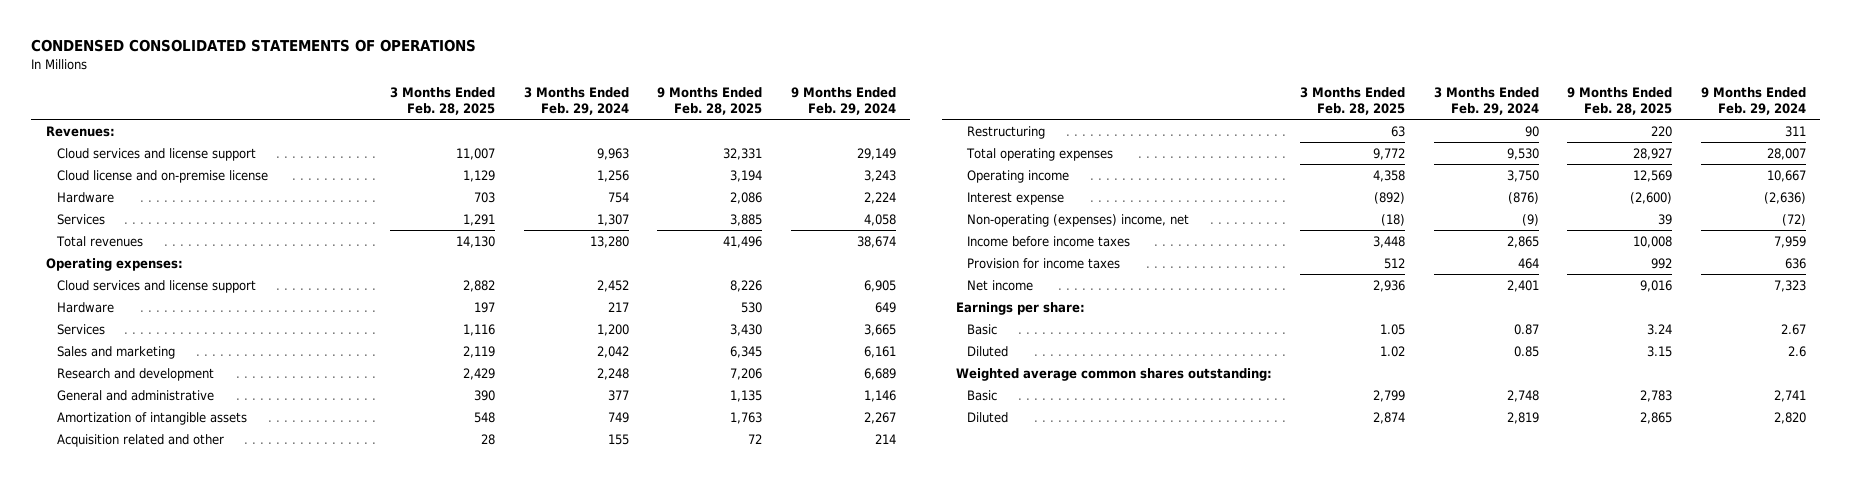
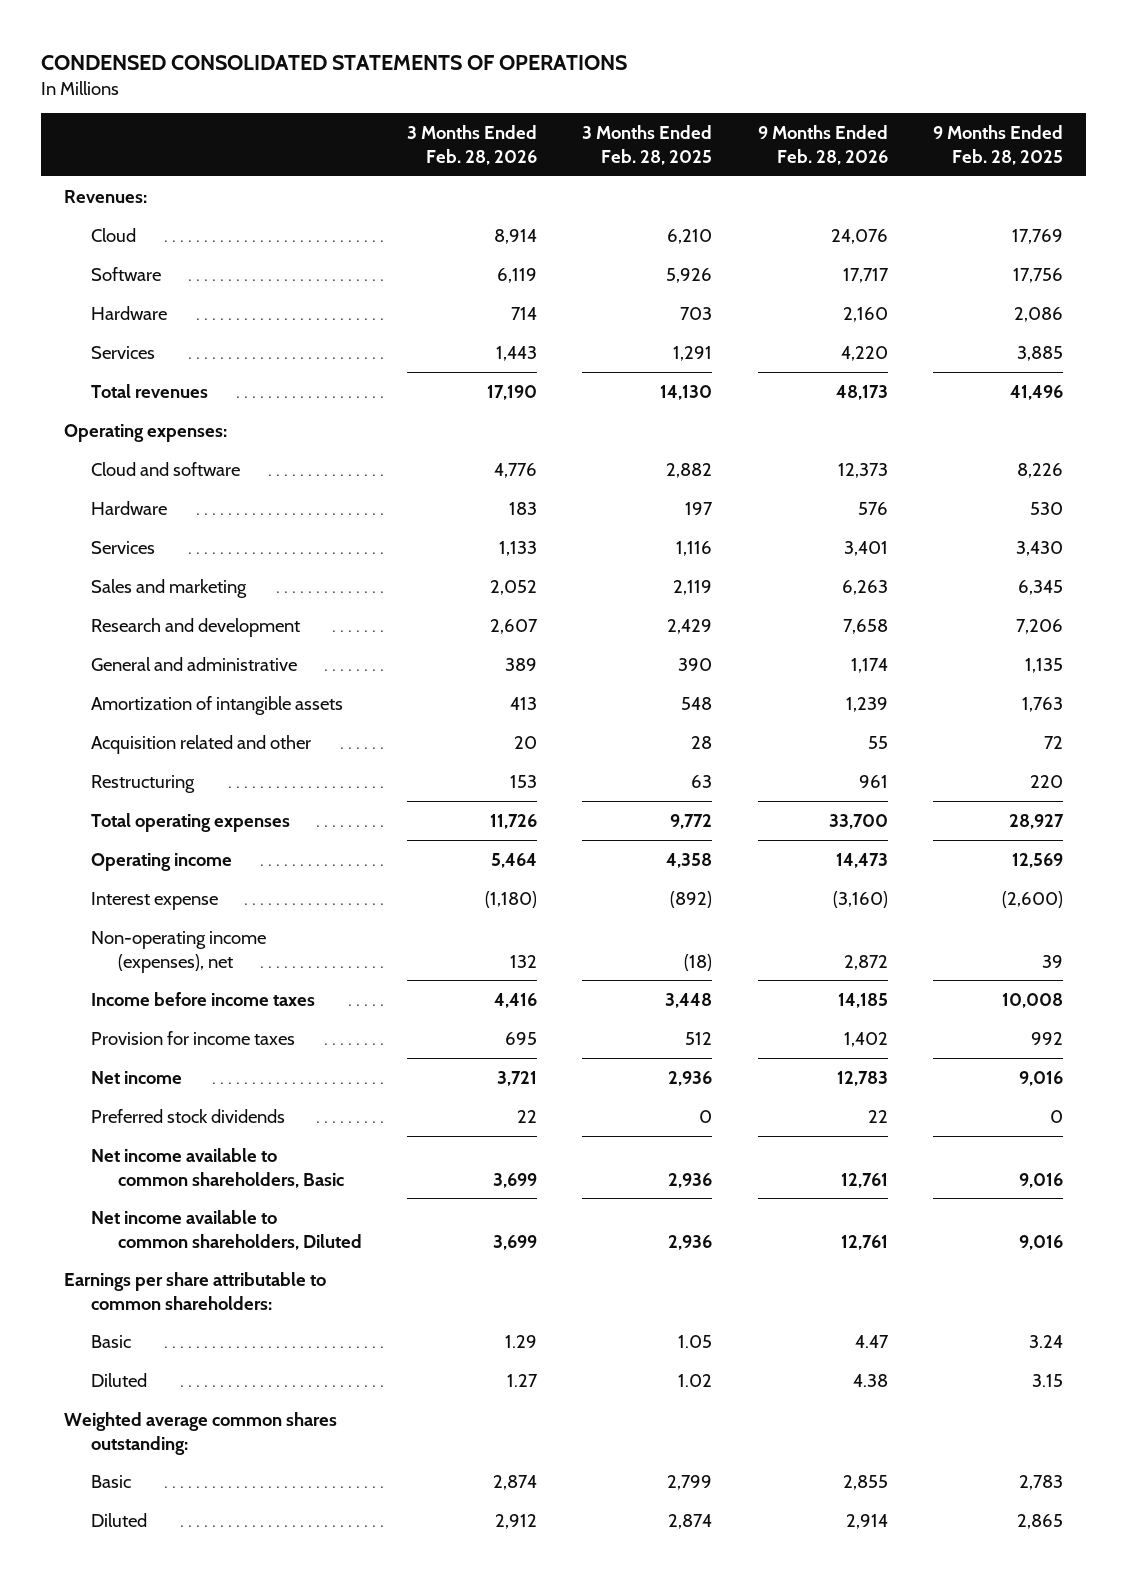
[523,87,629,115] 3 Months Ended Feb. 29, 2024 -> none
[790,87,896,115] 9 Months Ended Feb. 29, 2024 -> none
none -> [406,125,537,166] 3 Months Ended Feb. 28, 2026
none -> [757,125,888,166] 9 Months Ended Feb. 28, 2026
[57,147,257,161] Cloud services and license support -> none
[57,169,269,183] Cloud license and on-premise license -> none
none -> [90,227,136,242] Cloud
none -> [90,266,161,281] Software
[57,279,257,293] Cloud services and license support -> [90,461,240,476] Cloud and software
[967,213,1190,227] Non-operating (expenses) income, net -> [90,930,266,973] Non-operating income (expenses), net
none -> [90,1108,285,1123] Preferred stock dividends
none -> [90,1147,344,1188] Net income available to common shareholders, Basic
none -> [90,1209,362,1250] Net income available to common shareholders, Diluted
[955,301,1085,315] Earnings per share: -> [63,1271,326,1310] Earnings per share attributable to common shareholders:

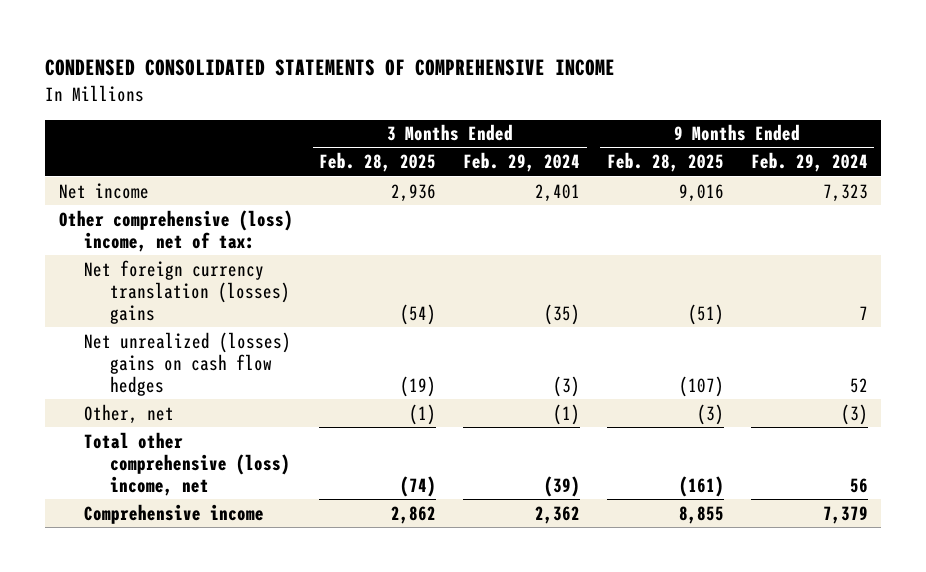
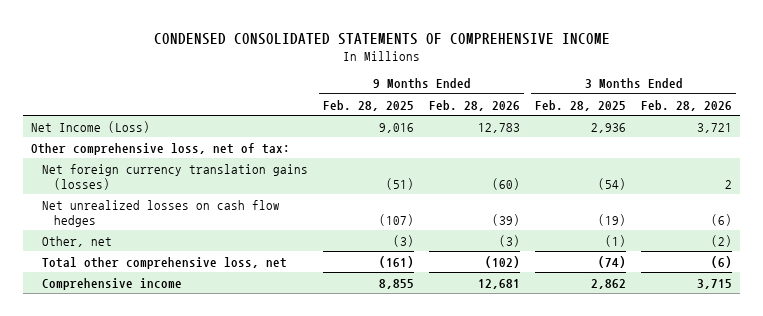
[463,152,581,173] Feb. 29, 2024 -> none
[750,152,868,173] Feb. 29, 2024 -> none
none -> [429,99,521,111] Feb. 28, 2026
none -> [641,99,733,111] Feb. 28, 2026
[58,182,149,199] Net income -> [30,120,150,133] Net Income (Loss)
[58,209,293,252] Other comprehensive (loss) income, net of tax: -> [30,142,290,155] Other comprehensive loss, net of tax:
[84,259,291,325] Net foreign currency translation (losses) gains -> [42,163,309,190] Net foreign currency translation gains (losses)
[84,331,292,397] Net unrealized (losses) gains on cash flow hedges -> [42,199,281,227] Net unrealized losses on cash flow hedges
[84,431,291,497] Total other comprehensive (loss) income, net -> [42,256,288,269] Total other comprehensive loss, net

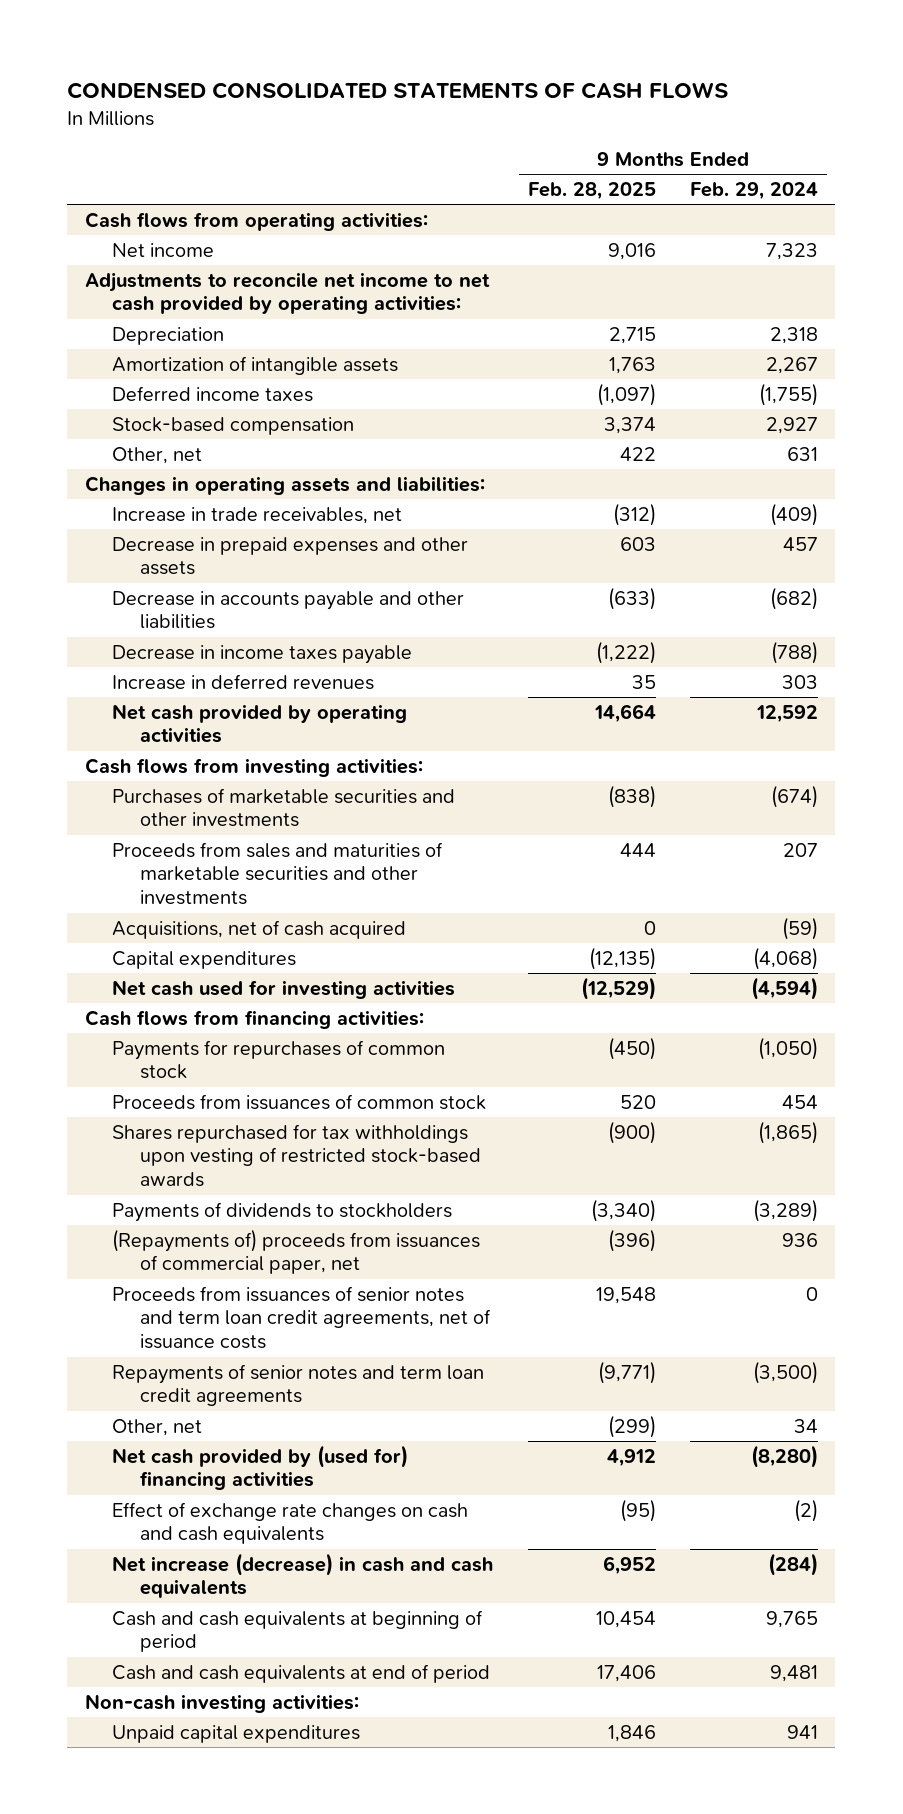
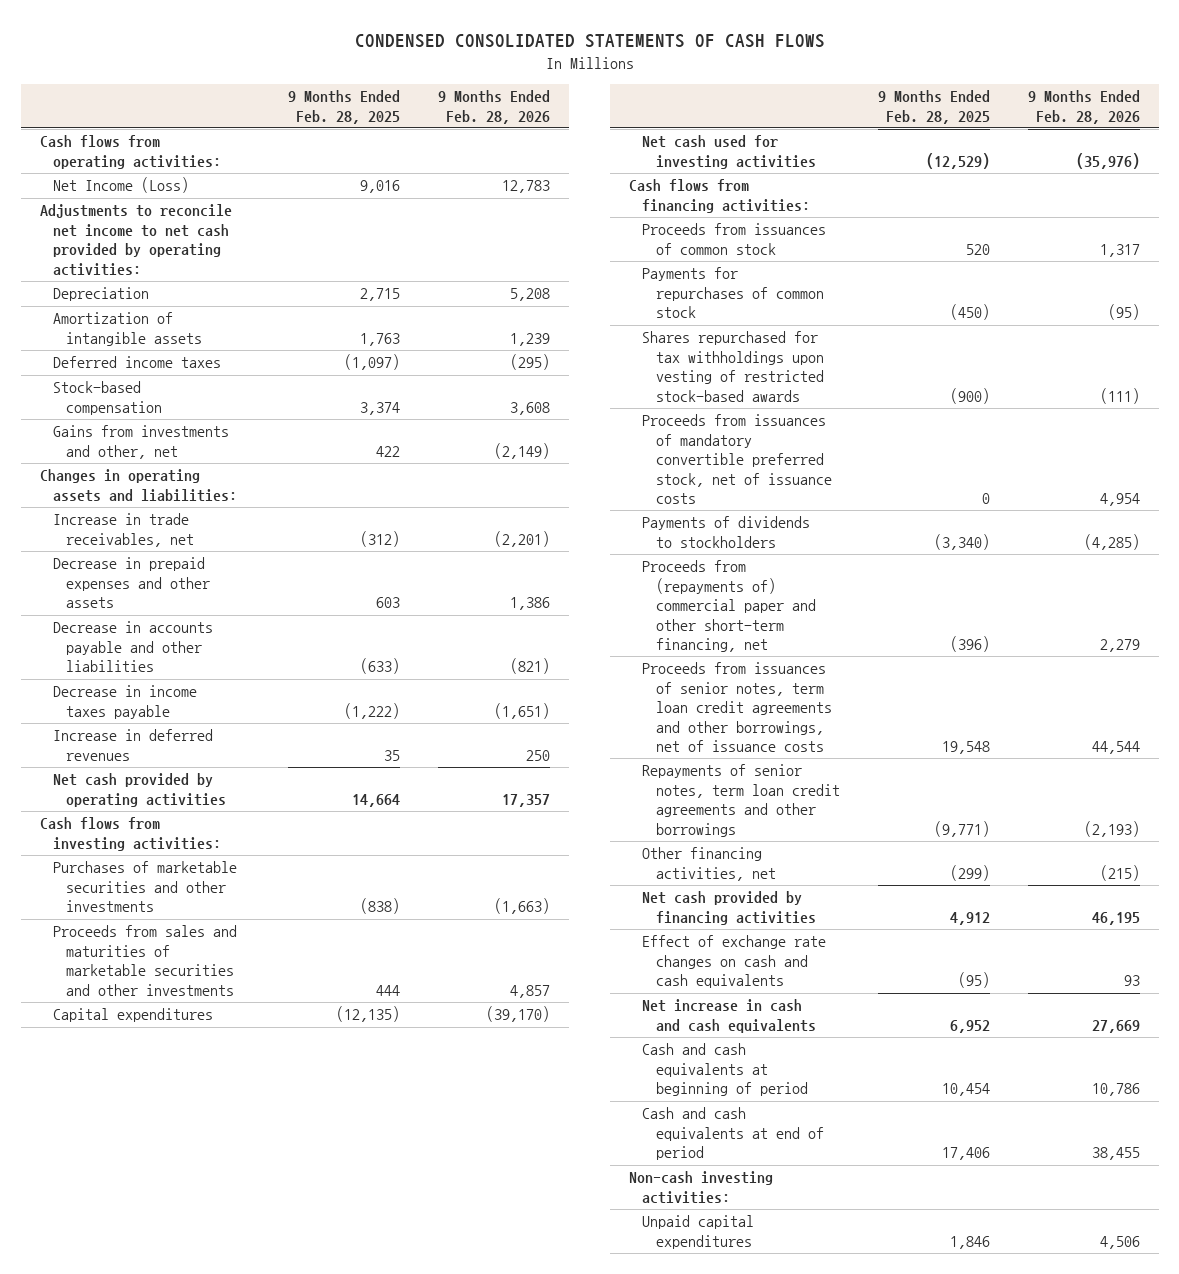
[690,182,819,201] Feb. 29, 2024 -> none
none -> [438,90,551,124] 9 Months Ended Feb. 28, 2026
[112,242,215,257] Net income -> [53,177,190,194] Net Income (Loss)
[112,446,203,464] Other, net -> [53,425,230,459] Gains from investments and other, net
[112,919,407,939] Acquisitions, net of cash acquired -> none
[112,1039,446,1080] Payments for repurchases of common stock -> [642,267,824,319] Payments for repurchases of common stock
none -> [642,414,832,505] Proceeds from issuances of mandatory convertible preferred stock, net of issuance costs
[112,1228,481,1275] (Repayments of) proceeds from issuances of commercial paper, net -> [642,560,816,653] Proceeds from (repayments of) commercial paper and other short-term financing, net
[112,1285,491,1350] Proceeds from issuances of senior notes and term loan credit agreements, net of issuance costs -> [642,662,832,753] Proceeds from issuances of senior notes, term loan credit agreements and other borrowings, net of issuance costs
[112,1363,485,1407] Repayments of senior notes and term loan credit agreements -> [642,764,840,837] Repayments of senior notes, term loan credit agreements and other borrowings
[112,1418,203,1436] Other, net -> [642,847,776,881] Other financing activities, net
[112,1444,409,1491] Net cash provided by (used for) financing activities -> [642,891,816,925] Net cash provided by financing activities
[112,1552,494,1599] Net increase (decrease) in cash and cash equivalents -> [642,999,816,1033] Net increase in cash and cash equivalents

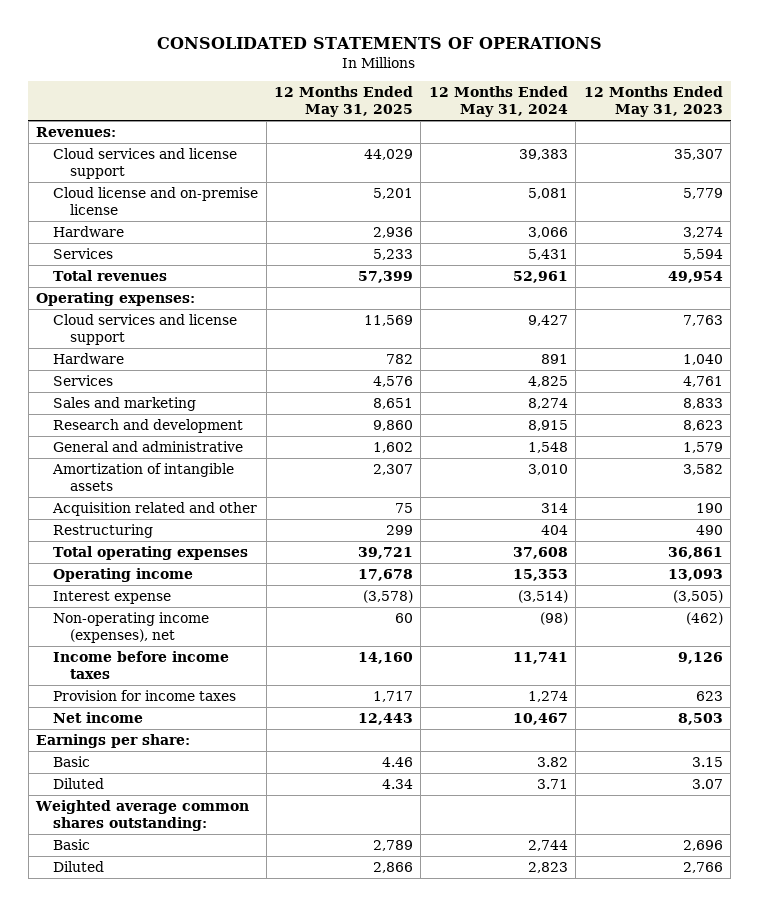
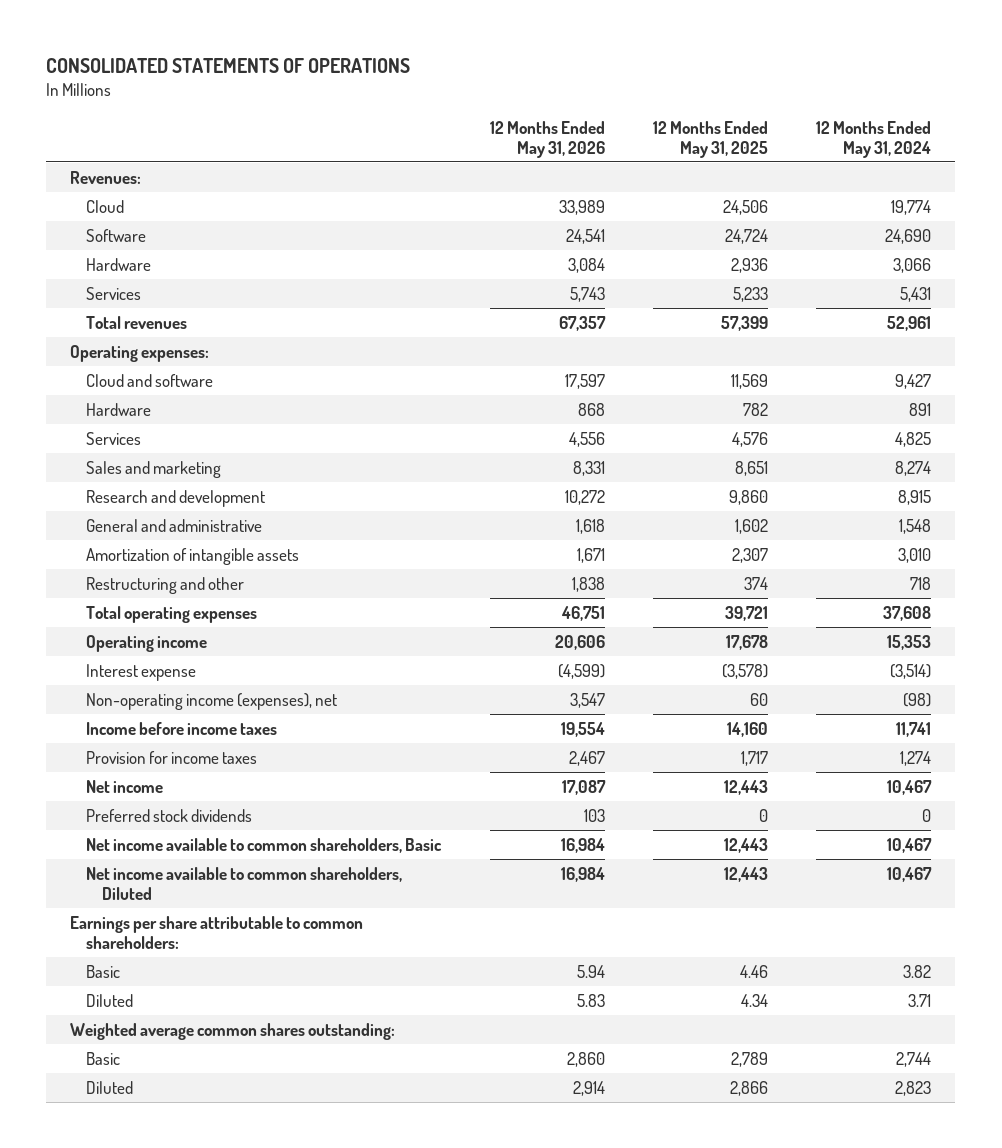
[583,86,723,118] 12 Months Ended May 31, 2023 -> none
none -> [489,120,605,158] 12 Months Ended May 31, 2026
[53,147,238,179] Cloud services and license support -> none
[53,186,259,215] Cloud license and on-premise license -> none
none -> [86,199,125,213] Cloud
none -> [86,228,147,242] Software
[53,313,238,345] Cloud services and license support -> [86,373,214,387] Cloud and software
[52,501,258,516] Acquisition related and other -> none
[53,523,154,538] Restructuring -> none
none -> [86,576,245,594] Restructuring and other
none -> [86,808,253,822] Preferred stock dividends
none -> [86,837,443,853] Net income available to common shareholders, Basic
none -> [86,866,403,900] Net income available to common shareholders, Diluted
[36,733,191,748] Earnings per share: -> [70,915,364,949] Earnings per share attributable to common shareholders:

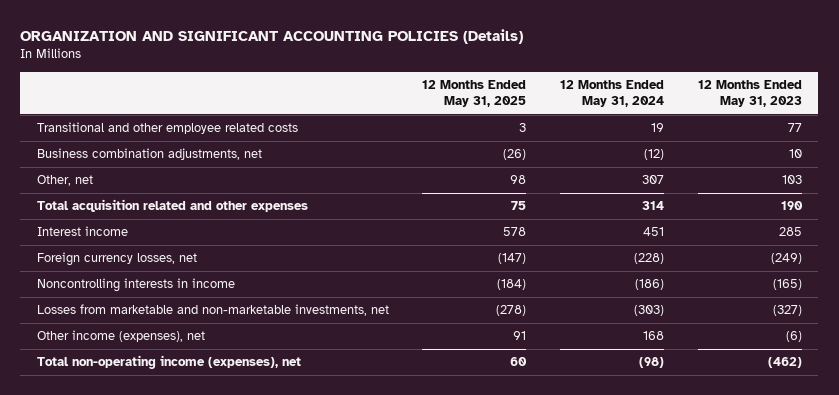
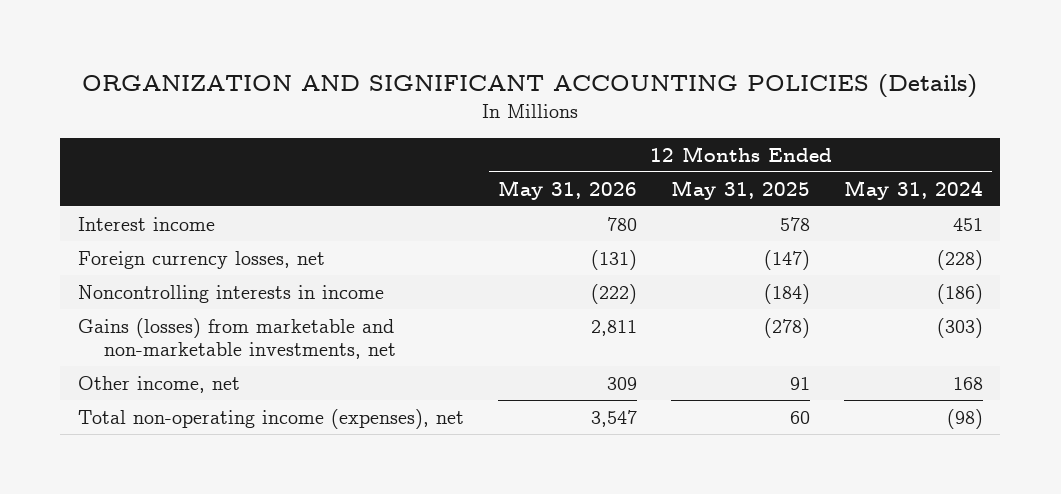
[697,80,802,108] 12 Months Ended May 31, 2023 -> none
none -> [497,179,637,200] May 31, 2026
[36,122,298,135] Transitional and other employee related costs -> none
[36,148,262,161] Business combination adjustments, net -> none
[36,175,93,187] Other, net -> none
[36,199,308,213] Total acquisition related and other expenses -> none
[36,304,389,317] Losses from marketable and non-marketable investments, net -> [77,317,396,360] Gains (losses) from marketable and non-marketable investments, net
[36,330,205,343] Other income (expenses), net -> [77,375,240,393] Other income, net

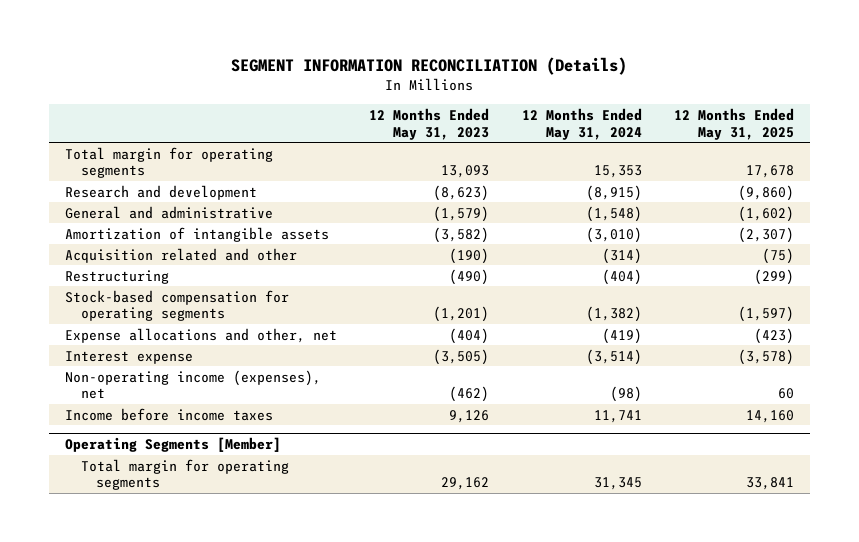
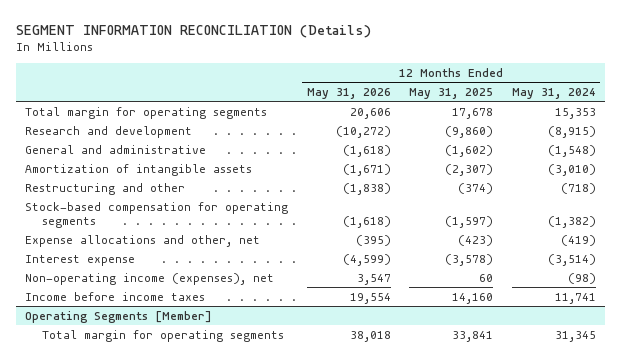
[369,107,490,140] 12 Months Ended May 31, 2023 -> none
none -> [306,87,391,99] May 31, 2026
[64,247,297,263] Acquisition related and other -> none
[64,269,169,284] Restructuring -> none
none -> [25,182,186,195] Restructuring and other

